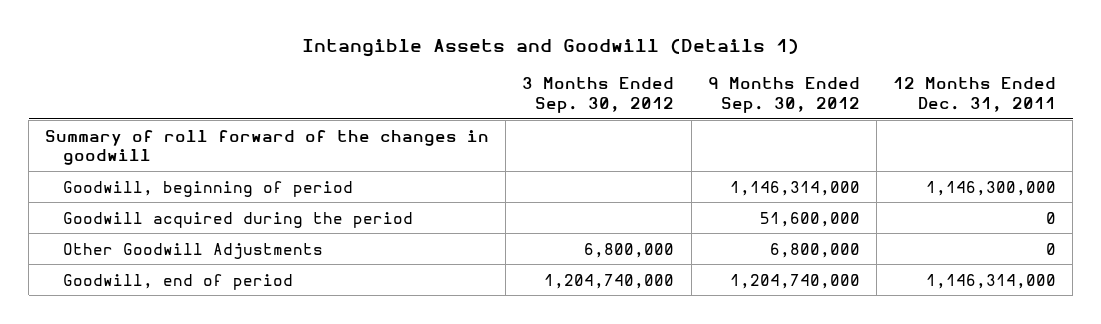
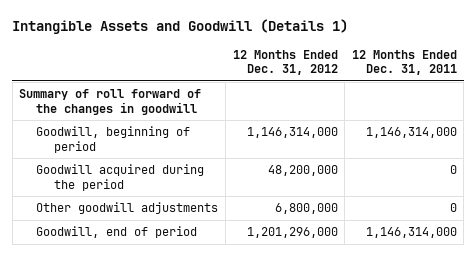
[522,77,675,113] 3 Months Ended Sep. 30, 2012 -> none
[707,77,860,113] 9 Months Ended Sep. 30, 2012 -> none
none -> [232,49,338,76] 12 Months Ended Dec. 31, 2012
[925,180,1056,196] 1,146,300,000 -> [365,127,457,139] 1,146,314,000
[62,242,323,259] Other Goodwill Adjustments -> [36,202,219,215] Other goodwill adjustments

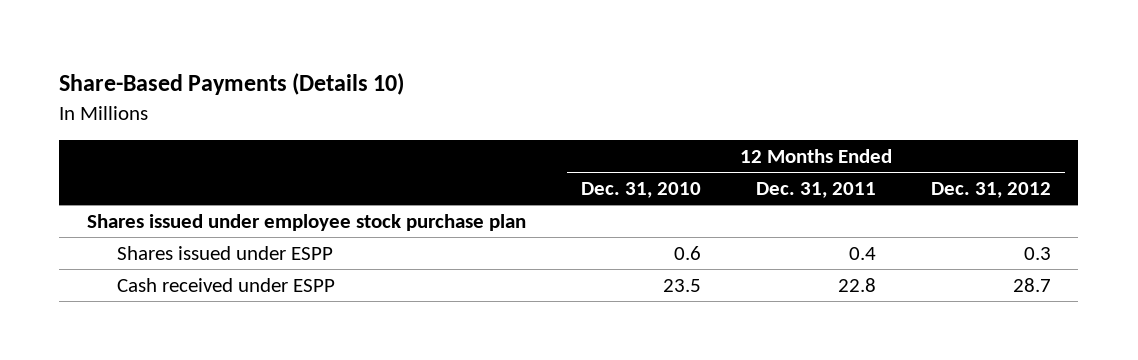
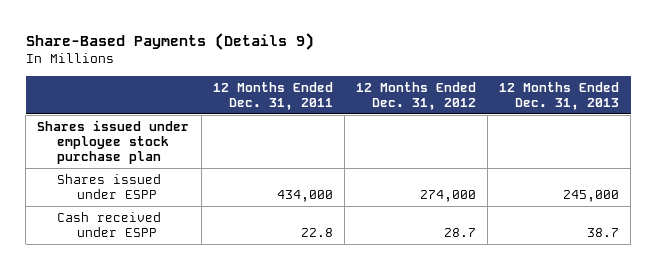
[59,73,405,96] Share-Based Payments (Details 10) -> [25,32,314,50] Share-Based Payments (Details 9)
[580,181,701,198] Dec. 31, 2010 -> none
none -> [499,81,620,111] 12 Months Ended Dec. 31, 2013
[848,246,876,260] 0.4 -> [276,190,333,203] 434,000
[1023,246,1051,260] 0.3 -> [419,190,476,203] 274,000

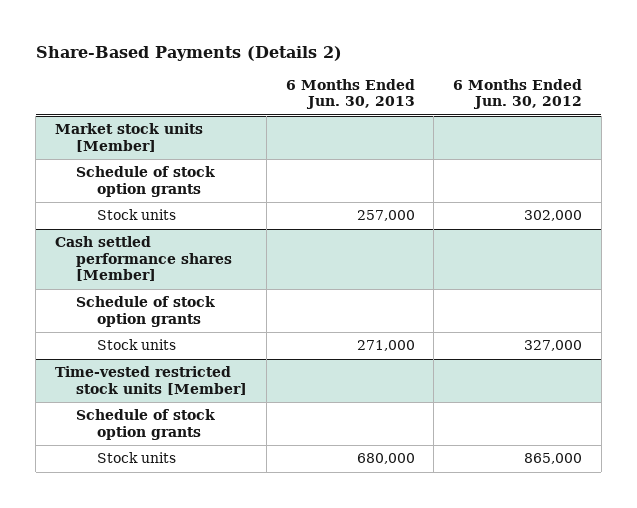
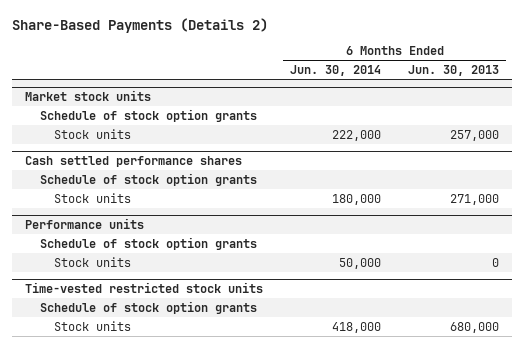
[453,78,583,110] 6 Months Ended Jun. 30, 2012 -> none
none -> [290,65,382,77] Jun. 30, 2014
[55,123,204,152] Market stock units [Member] -> [25,89,152,101] Market stock units
[55,236,233,282] Cash settled performance shares [Member] -> [25,155,243,167] Cash settled performance shares
[55,366,248,395] Time-vested restricted stock units [Member] -> none
none -> [25,217,145,229] Performance units
none -> [53,256,131,267] Stock units
none -> [25,281,264,293] Time-vested restricted stock units
none -> [39,300,257,314] Schedule of stock option grants

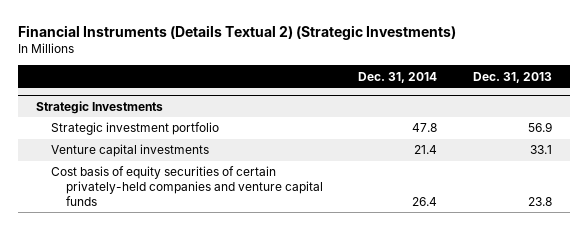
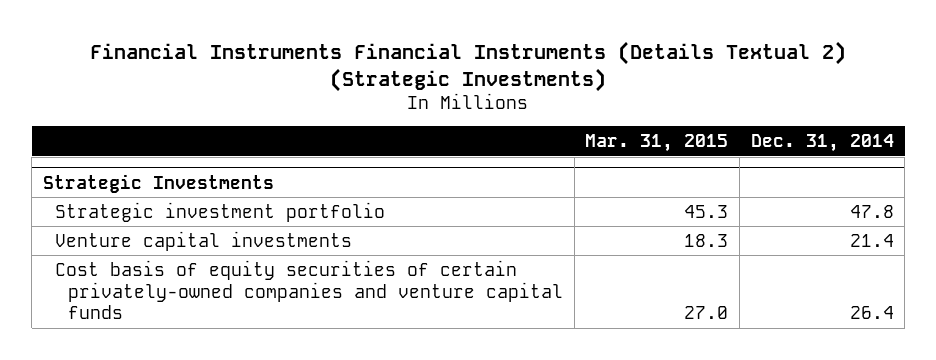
[17,24,456,40] Financial Instruments (Details Textual 2) (Strategic Investments) -> [90,40,847,92] Financial Instruments Financial Instruments (Details Textual 2) (Strategic Investments)
[472,71,552,83] Dec. 31, 2013 -> none
none -> [585,134,729,153] Mar. 31, 2015
[50,166,323,206] Cost basis of equity securities of certain privately-held companies and venture capital funds -> [55,259,563,320] Cost basis of equity securities of certain privately-owned companies and venture capital funds

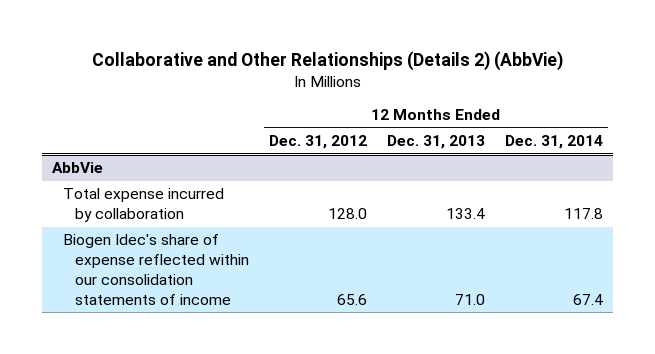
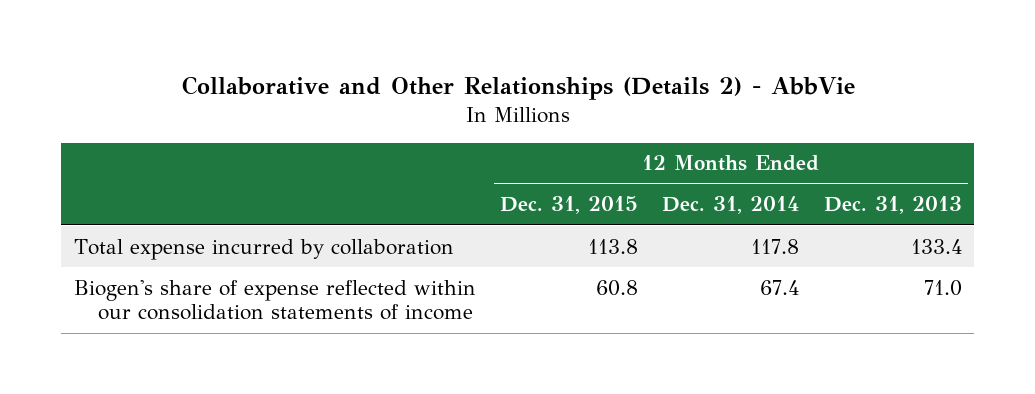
[91,50,563,71] Collaborative and Other Relationships (Details 2) (AbbVie) -> [181,75,855,100] Collaborative and Other Relationships (Details 2) - AbbVie
[268,135,367,150] Dec. 31, 2012 -> none
none -> [499,196,638,215] Dec. 31, 2015
[52,162,104,174] AbbVie -> none
[63,234,249,305] Biogen Idec's share of expense reflected within our consolidation statements of income -> [73,279,476,321] Biogen's share of expense reflected within our consolidation statements of income

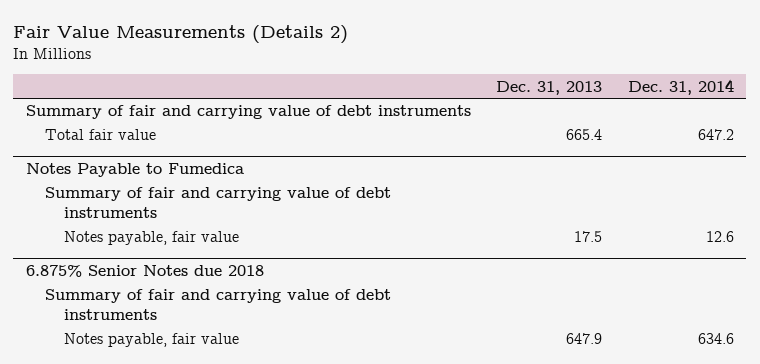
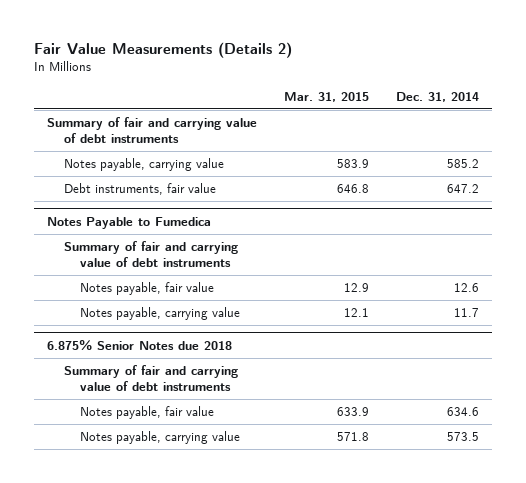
[496,80,603,95] Dec. 31, 2013 -> none
none -> [284,91,370,102] Mar. 31, 2015
none -> [63,157,224,171] Notes payable, carrying value
[45,129,157,141] Total fair value -> [63,182,216,195] Debt instruments, fair value
none -> [79,306,240,320] Notes payable, carrying value
none -> [79,430,240,444] Notes payable, carrying value

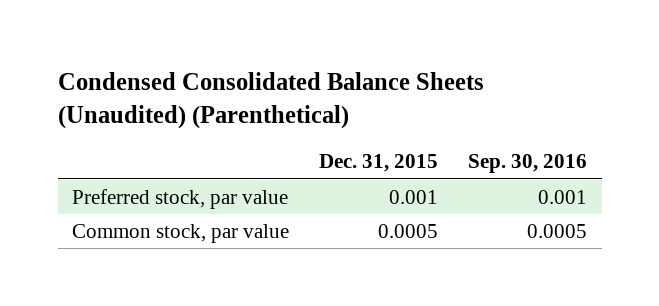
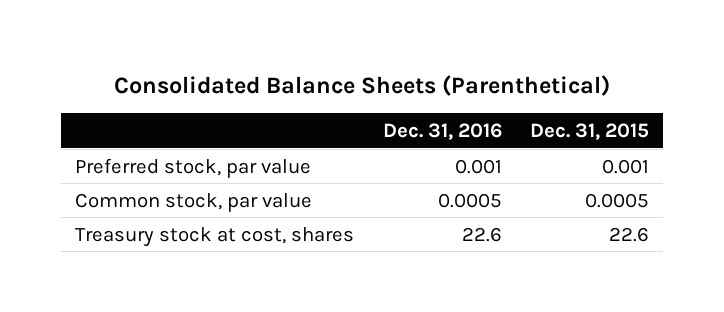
[57,72,484,130] Condensed Consolidated Balance Sheets (Unaudited) (Parenthetical) -> [114,74,611,96] Consolidated Balance Sheets (Parenthetical)
[467,154,587,174] Sep. 30, 2016 -> none
none -> [382,122,502,140] Dec. 31, 2016
none -> [75,226,355,247] Treasury stock at cost, shares

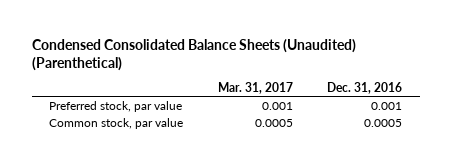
[114,74,611,96] Consolidated Balance Sheets (Parenthetical) -> [31,38,356,72] Condensed Consolidated Balance Sheets (Unaudited) (Parenthetical)
[530,122,650,140] Dec. 31, 2015 -> none
none -> [217,82,293,95] Mar. 31, 2017
[75,226,355,247] Treasury stock at cost, shares -> none

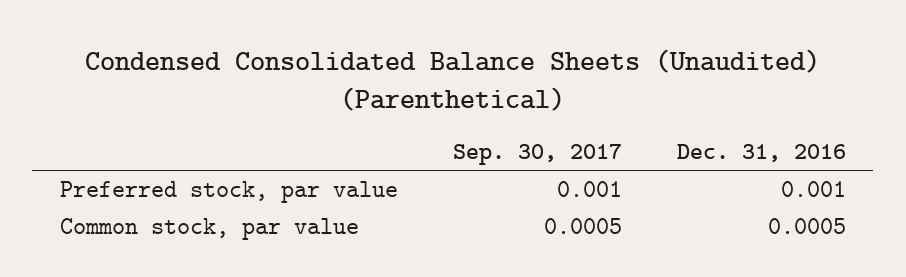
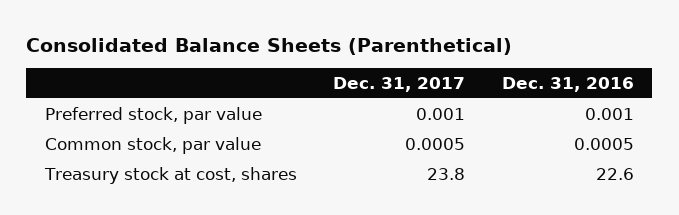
[84,49,820,112] Condensed Consolidated Balance Sheets (Unaudited) (Parenthetical) -> [26,37,513,55] Consolidated Balance Sheets (Parenthetical)
[452,144,622,166] Sep. 30, 2017 -> none
none -> [333,76,466,92] Dec. 31, 2017
none -> [43,166,297,184] Treasury stock at cost, shares

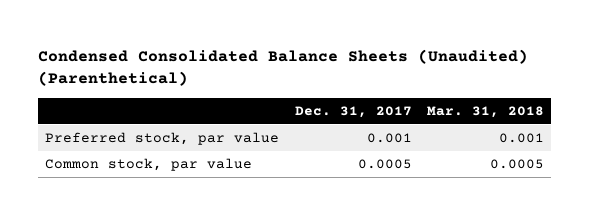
[26,37,513,55] Consolidated Balance Sheets (Parenthetical) -> [37,48,528,87] Condensed Consolidated Balance Sheets (Unaudited) (Parenthetical)
[501,76,634,92] Dec. 31, 2016 -> none
none -> [426,105,544,118] Mar. 31, 2018
[43,166,297,184] Treasury stock at cost, shares -> none

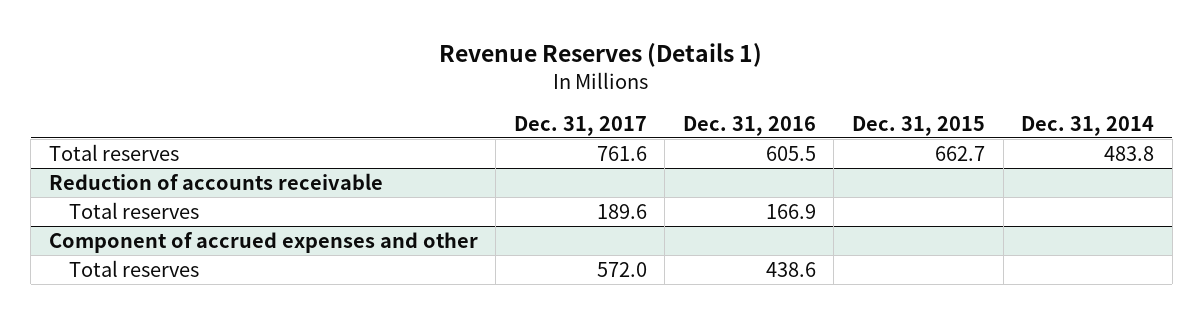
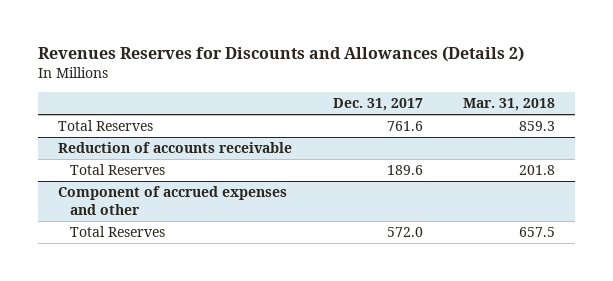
[439,42,763,67] Revenue Reserves (Details 1) -> [37,46,524,63] Revenues Reserves for Discounts and Allowances (Details 2)
[682,115,816,136] Dec. 31, 2016 -> none
[851,115,985,136] Dec. 31, 2015 -> none
[1021,115,1155,136] Dec. 31, 2014 -> none
none -> [463,98,556,112] Mar. 31, 2018
[48,143,179,161] Total reserves -> [58,120,154,132] Total Reserves
[69,201,200,219] Total reserves -> [70,164,166,176] Total Reserves
[69,259,200,277] Total reserves -> [70,226,166,238] Total Reserves

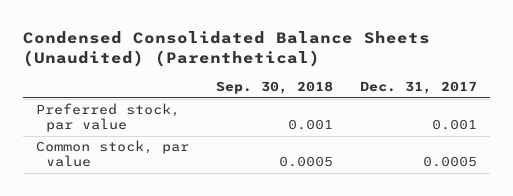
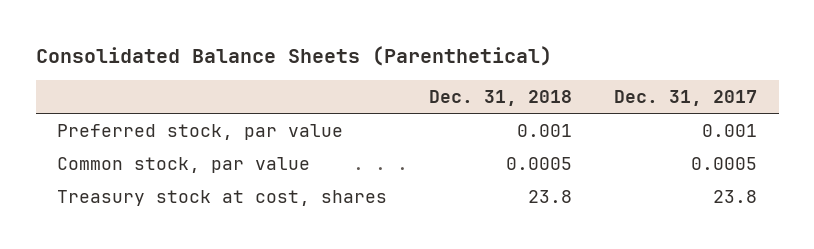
[22,30,430,68] Condensed Consolidated Balance Sheets (Unaudited) (Parenthetical) -> [35,45,552,66] Consolidated Balance Sheets (Parenthetical)
[216,81,334,95] Sep. 30, 2018 -> none
none -> [429,89,573,106] Dec. 31, 2018
none -> [56,190,387,207] Treasury stock at cost, shares

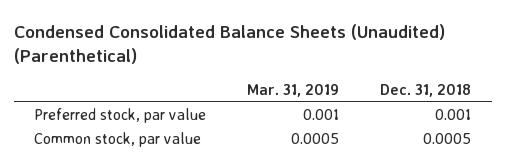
[35,45,552,66] Consolidated Balance Sheets (Parenthetical) -> [14,23,446,64] Condensed Consolidated Balance Sheets (Unaudited) (Parenthetical)
[614,89,758,106] Dec. 31, 2017 -> none
none -> [247,83,340,97] Mar. 31, 2019
[56,190,387,207] Treasury stock at cost, shares -> none

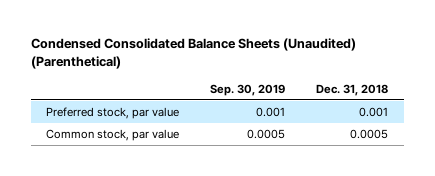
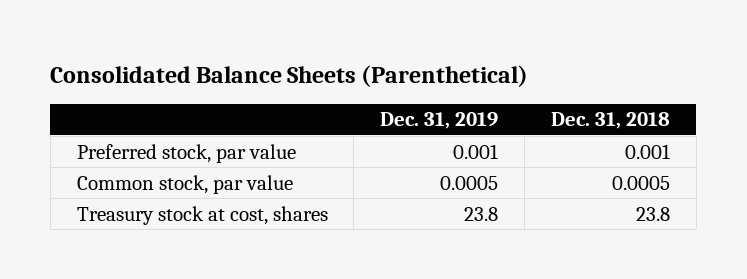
[30,38,356,70] Condensed Consolidated Balance Sheets (Unaudited) (Parenthetical) -> [50,64,529,87] Consolidated Balance Sheets (Parenthetical)
[210,83,286,96] Sep. 30, 2019 -> none
none -> [380,112,499,130] Dec. 31, 2019
none -> [76,205,328,225] Treasury stock at cost, shares

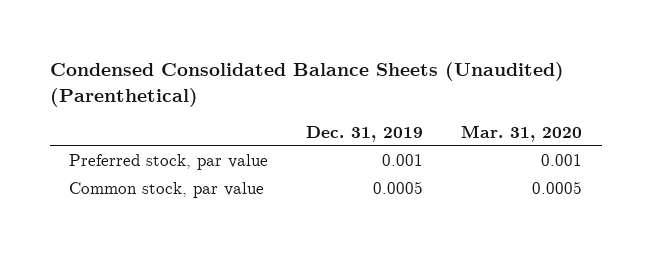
[50,64,529,87] Consolidated Balance Sheets (Parenthetical) -> [50,62,565,107] Condensed Consolidated Balance Sheets (Unaudited) (Parenthetical)
[551,112,671,130] Dec. 31, 2018 -> none
none -> [461,124,583,142] Mar. 31, 2020
[76,205,328,225] Treasury stock at cost, shares -> none

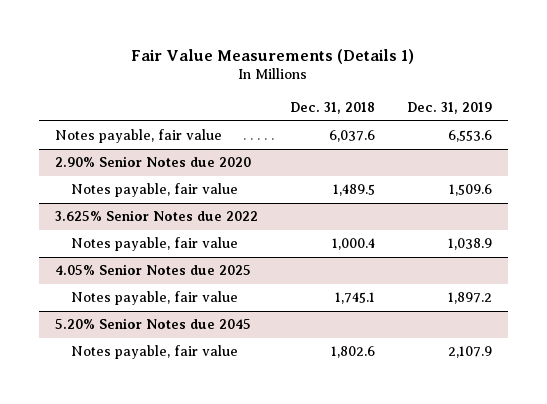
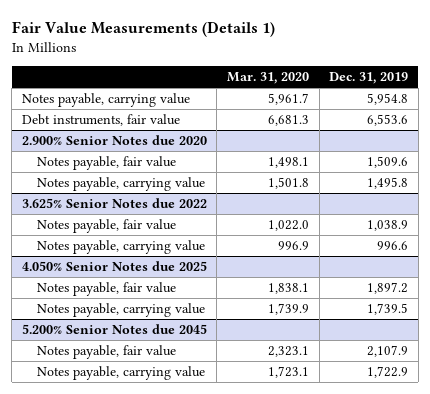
[289,101,375,114] Dec. 31, 2018 -> none
none -> [227,71,310,84] Mar. 31, 2020
none -> [21,93,190,108] Notes payable, carrying value
[54,129,222,144] Notes payable, fair value -> [21,114,180,127] Debt instruments, fair value
[54,156,251,168] 2.90% Senior Notes due 2020 -> [21,135,207,146] 2.900% Senior Notes due 2020
none -> [37,177,206,192] Notes payable, carrying value
none -> [37,240,206,255] Notes payable, carrying value
[54,264,251,276] 4.05% Senior Notes due 2025 -> [21,261,207,272] 4.050% Senior Notes due 2025
none -> [37,303,206,318] Notes payable, carrying value
[54,318,251,330] 5.20% Senior Notes due 2045 -> [21,324,207,335] 5.200% Senior Notes due 2045
none -> [37,366,206,381] Notes payable, carrying value

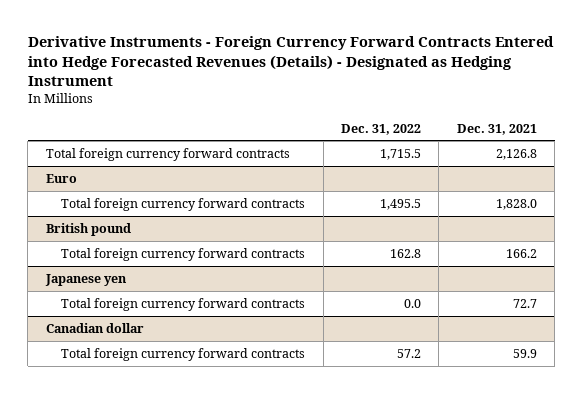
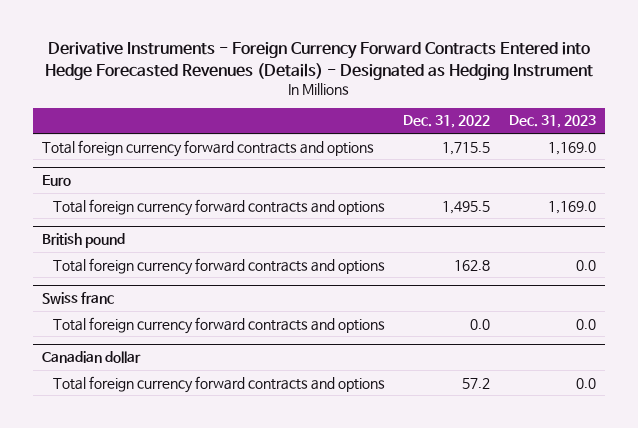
[456,123,537,135] Dec. 31, 2021 -> none
none -> [508,115,596,129] Dec. 31, 2023
[45,147,290,161] Total foreign currency forward contracts -> [42,139,375,157] Total foreign currency forward contracts and options
[61,197,306,211] Total foreign currency forward contracts -> [53,198,386,216] Total foreign currency forward contracts and options
[44,273,127,286] Japanese yen -> none
[61,247,306,261] Total foreign currency forward contracts -> [53,257,386,275] Total foreign currency forward contracts and options
none -> [42,292,115,305] Swiss franc
[61,297,306,311] Total foreign currency forward contracts -> [53,316,386,334] Total foreign currency forward contracts and options
[61,347,306,361] Total foreign currency forward contracts -> [53,375,386,393] Total foreign currency forward contracts and options

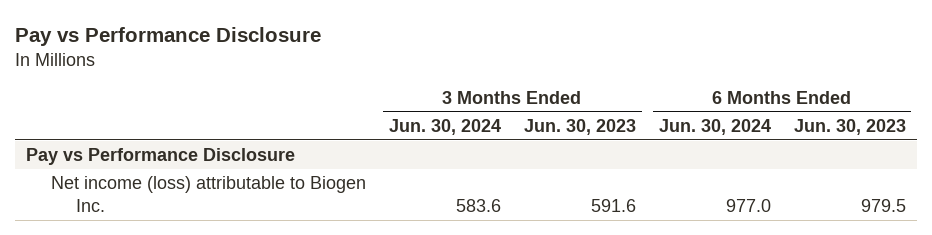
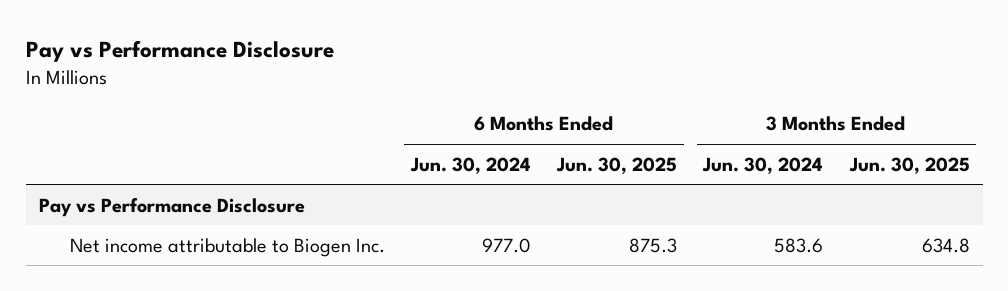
[523,118,636,135] Jun. 30, 2023 -> none
[793,118,906,135] Jun. 30, 2023 -> none
none -> [556,156,678,174] Jun. 30, 2025
none -> [848,156,970,174] Jun. 30, 2025
[51,176,367,212] Net income (loss) attributable to Biogen Inc. -> [69,237,385,257] Net income attributable to Biogen Inc.

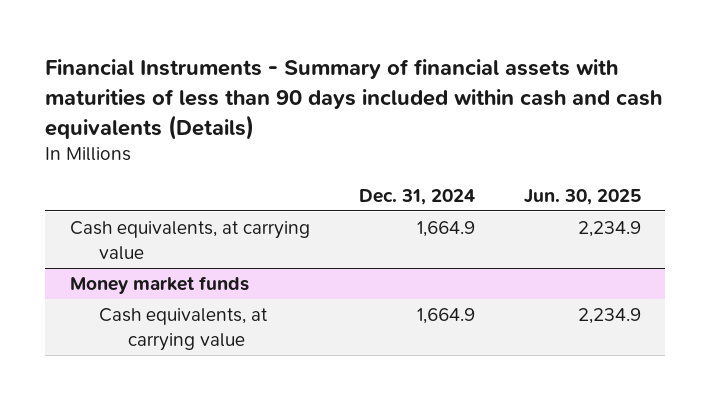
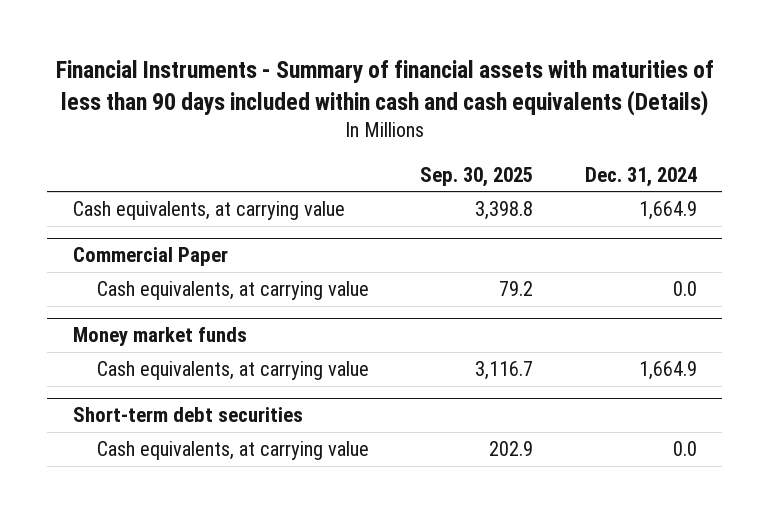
[523,188,641,205] Jun. 30, 2025 -> none
none -> [420,166,534,187] Sep. 30, 2025
none -> [72,247,228,267] Commercial Paper
none -> [96,281,369,301] Cash equivalents, at carrying value
none -> [72,407,303,423] Short-term debt securities
none -> [96,441,369,461] Cash equivalents, at carrying value

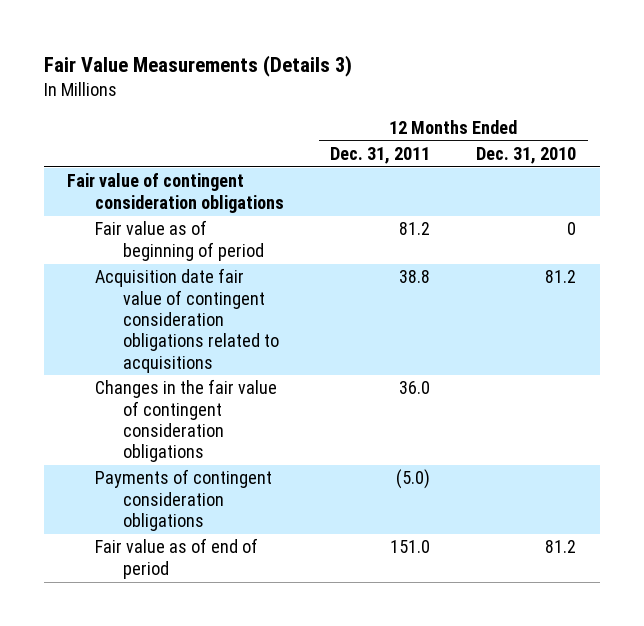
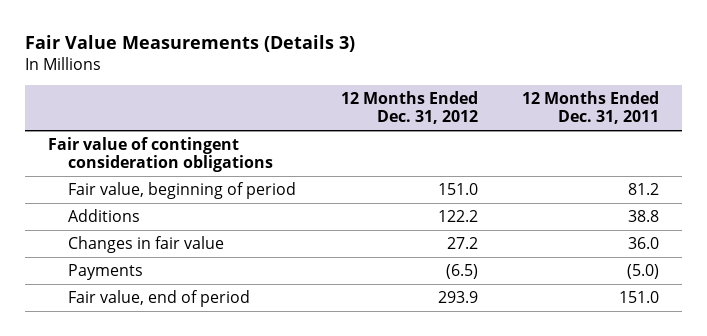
[476,146,577,164] Dec. 31, 2010 -> none
none -> [340,91,478,124] 12 Months Ended Dec. 31, 2012
[95,220,265,261] Fair value as of beginning of period -> [67,182,296,200] Fair value, beginning of period
[95,268,280,373] Acquisition date fair value of contingent consideration obligations related to acquisitions -> [67,209,140,223] Additions
[95,379,278,463] Changes in the fair value of contingent consideration obligations -> [67,236,224,254] Changes in fair value
[95,469,273,532] Payments of contingent consideration obligations -> [67,264,143,281] Payments
[95,538,259,579] Fair value as of end of period -> [67,290,250,308] Fair value, end of period

